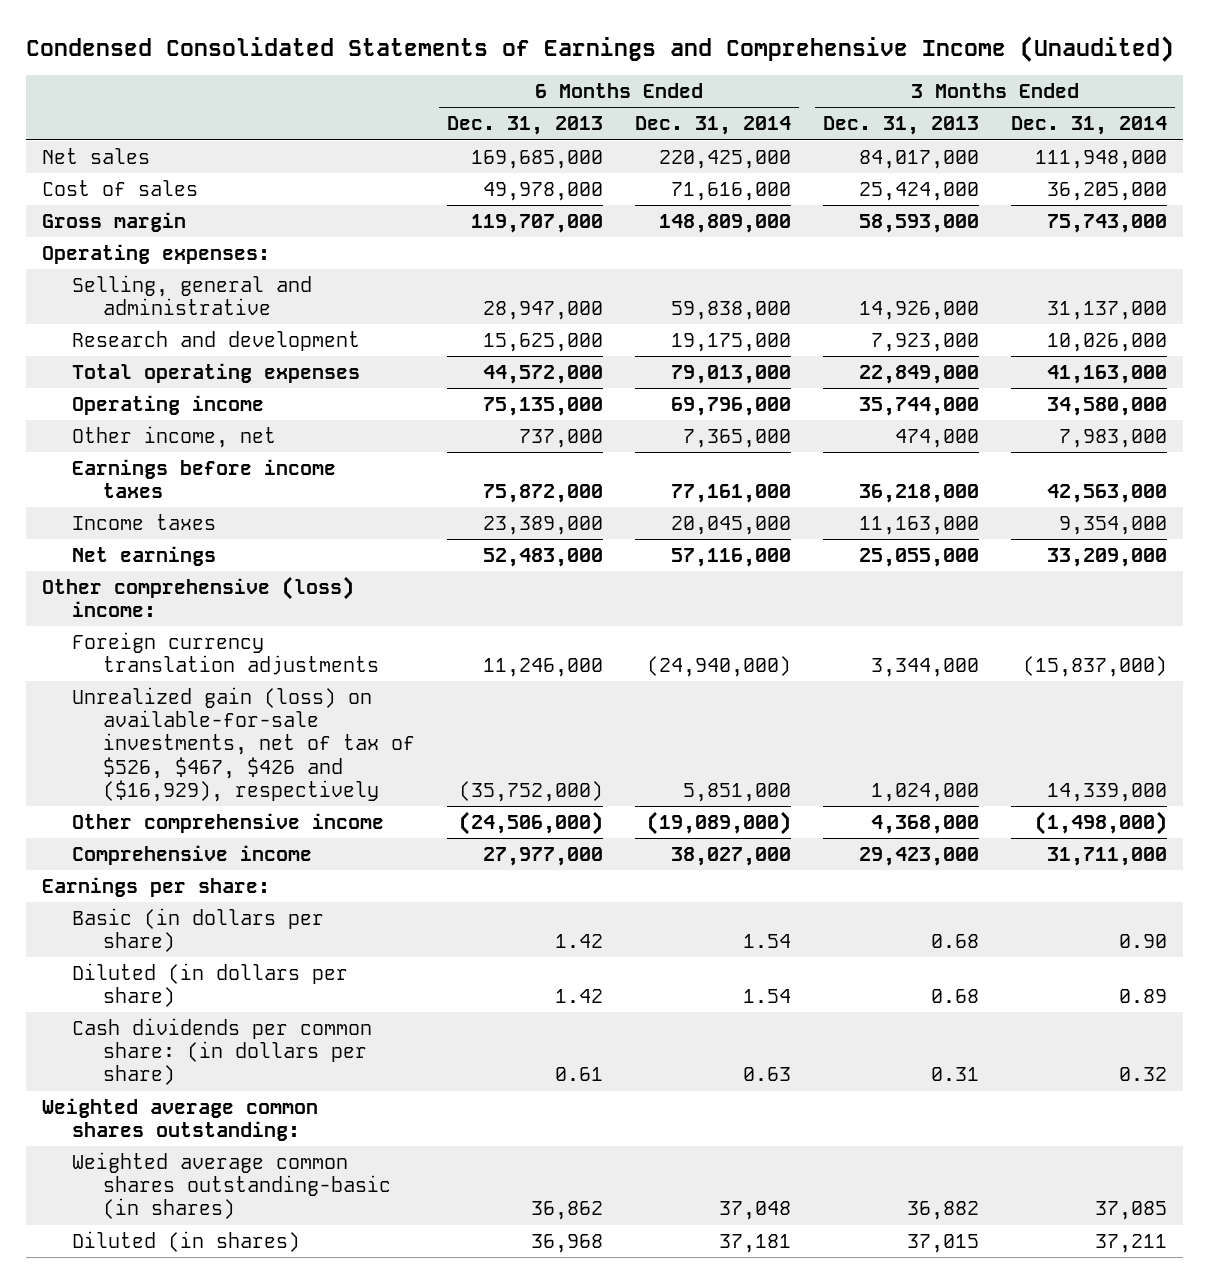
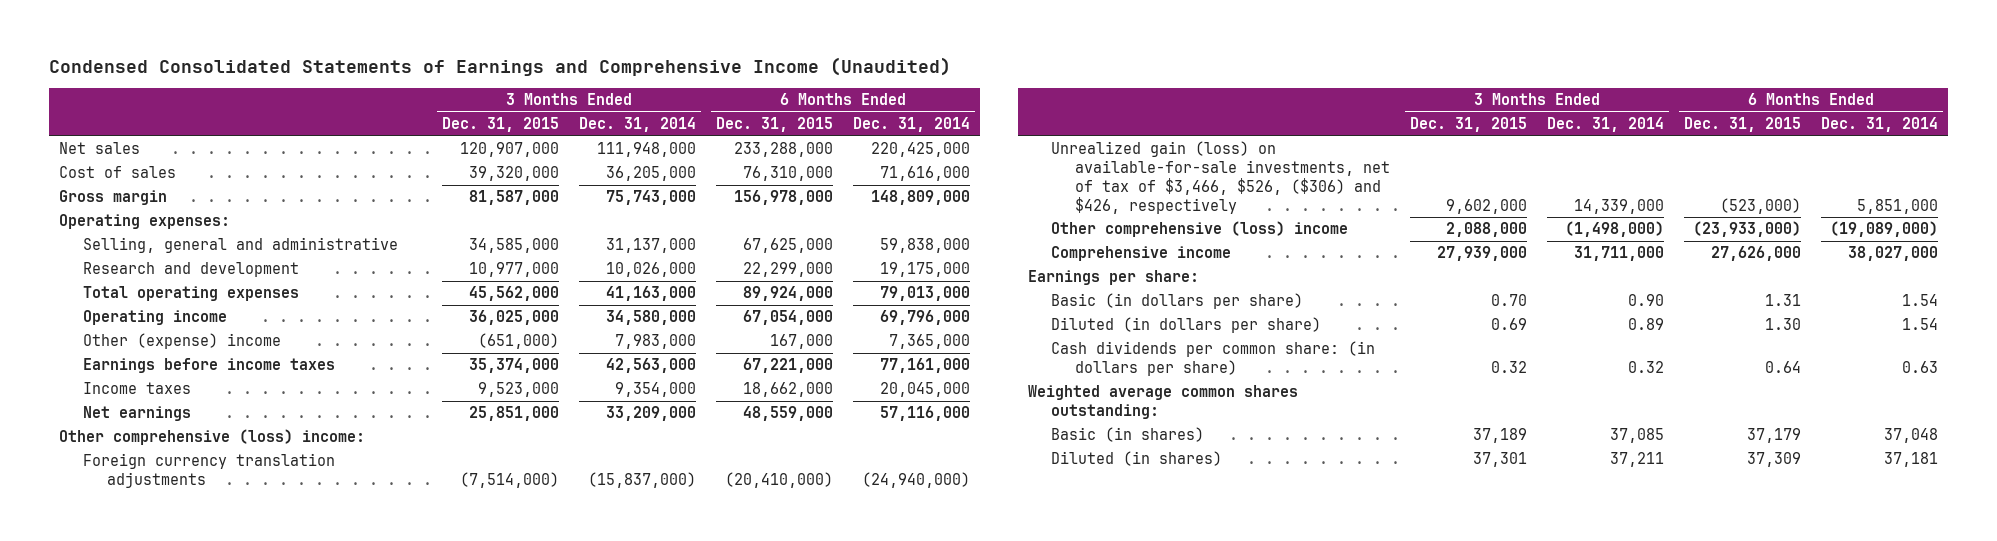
[446,116,603,136] Dec. 31, 2013 -> none
[822,116,979,136] Dec. 31, 2013 -> none
none -> [441,117,559,133] Dec. 31, 2015
none -> [715,117,833,133] Dec. 31, 2015
[72,425,277,448] Other income, net -> [82,333,281,350] Other (expense) income
[72,686,415,803] Unrealized gain (loss) on available-for-sale investments, net of tax of $526, $467, $426 and ($16,929), respectively -> [1051,141,1390,214] Unrealized gain (loss) on available-for-sale investments, net of tax of $3,466, $526, ($306) and $426, respectively
[72,812,385,833] Other comprehensive income -> [1051,221,1349,238] Other comprehensive (loss) income
[72,1151,391,1220] Weighted average common shares outstanding-basic (in shares) -> [1051,427,1205,443] Basic (in shares)

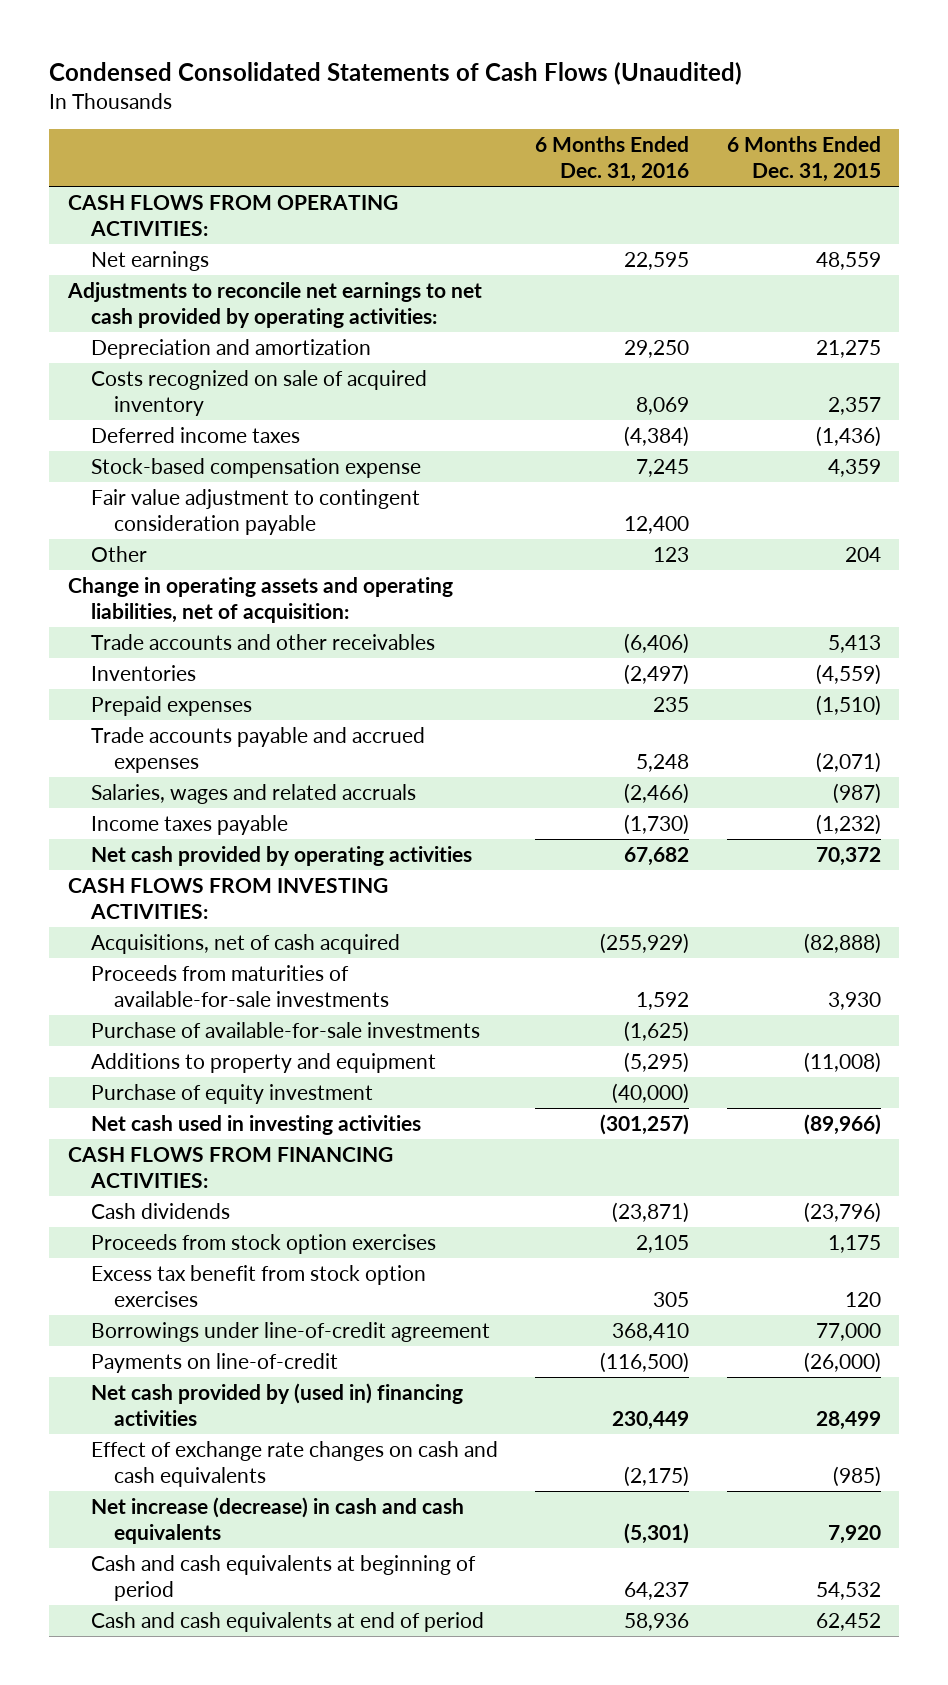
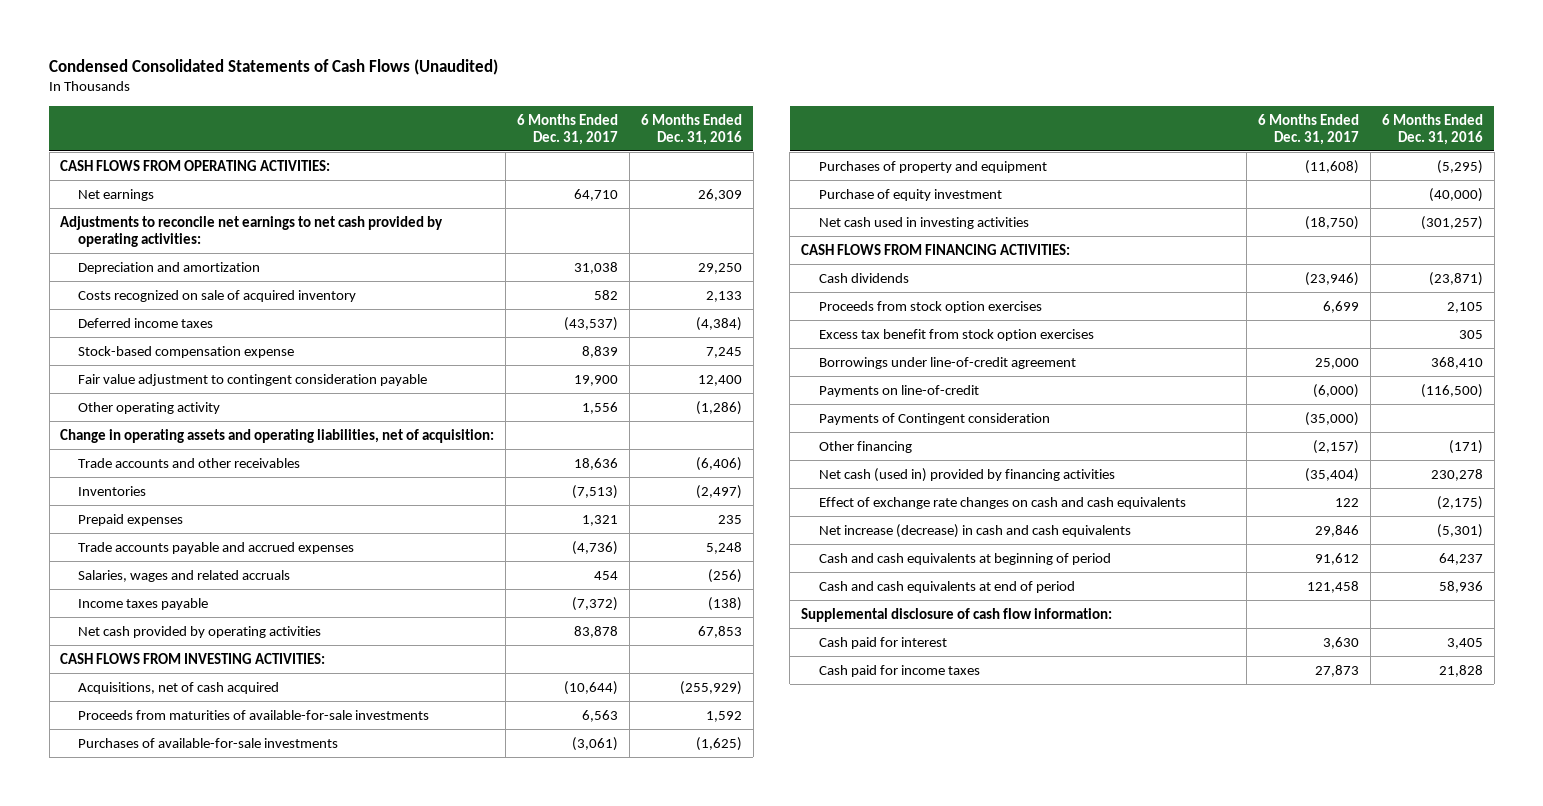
[726,135,881,183] 6 Months Ended Dec. 31, 2015 -> none
none -> [517,113,619,145] 6 Months Ended Dec. 31, 2017
[624,251,690,270] 22,595 -> [697,188,742,201] 26,309
[636,397,690,416] 8,069 -> [705,290,742,302] 2,133
[90,545,147,562] Other -> none
none -> [77,401,220,414] Other operating activity
[624,782,690,804] (2,466) -> [707,568,742,583] (256)
[624,813,690,835] (1,730) -> [707,596,742,611] (138)
[624,846,690,866] 67,682 -> [697,625,742,638] 67,853
[90,1021,480,1038] Purchase of available-for-sale investments -> [77,737,338,748] Purchases of available-for-sale investments
[90,1052,436,1073] Additions to property and equipment -> [818,160,1047,173] Purchases of property and equipment
none -> [818,412,1050,425] Payments of Contingent consideration
none -> [818,440,912,453] Other financing
[90,1382,463,1427] Net cash provided by (used in) financing activities -> [818,467,1115,482] Net cash (used in) provided by financing activities
[612,1411,690,1431] 230,449 -> [1430,468,1483,481] 230,278
none -> [801,607,1113,622] Supplemental disclosure of cash flow information:
none -> [818,636,947,649] Cash paid for interest
none -> [818,664,980,677] Cash paid for income taxes

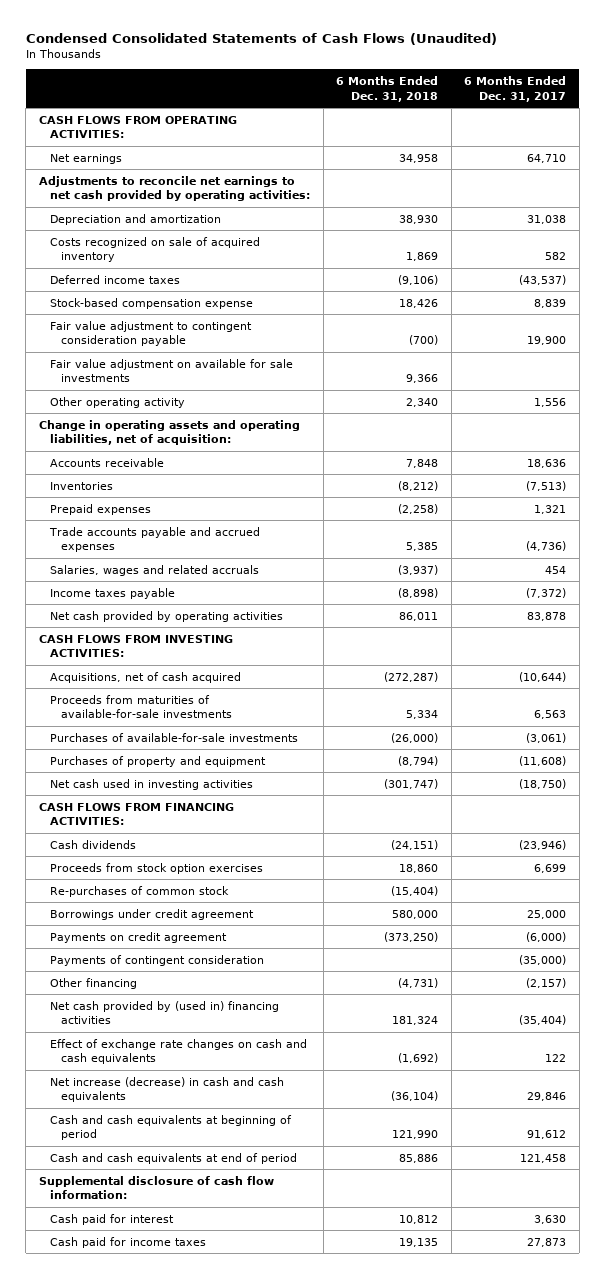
[640,113,742,145] 6 Months Ended Dec. 31, 2016 -> none
none -> [336,76,439,102] 6 Months Ended Dec. 31, 2018
none -> [50,358,294,383] Fair value adjustment on available for sale investments
[77,457,300,468] Trade accounts and other receivables -> [50,457,165,467] Accounts receivable
[818,188,1002,201] Purchase of equity investment -> none
[818,328,1094,341] Excess tax benefit from stock option exercises -> none
none -> [50,885,230,897] Re-purchases of common stock
[818,356,1076,369] Borrowings under line-of-credit agreement -> [50,908,255,920] Borrowings under credit agreement
[818,384,979,397] Payments on line-of-credit -> [50,931,228,943] Payments on credit agreement
[818,412,1050,425] Payments of Contingent consideration -> [50,954,265,966] Payments of contingent consideration
[818,467,1115,482] Net cash (used in) provided by financing activities -> [50,1000,280,1025] Net cash provided by (used in) financing activities

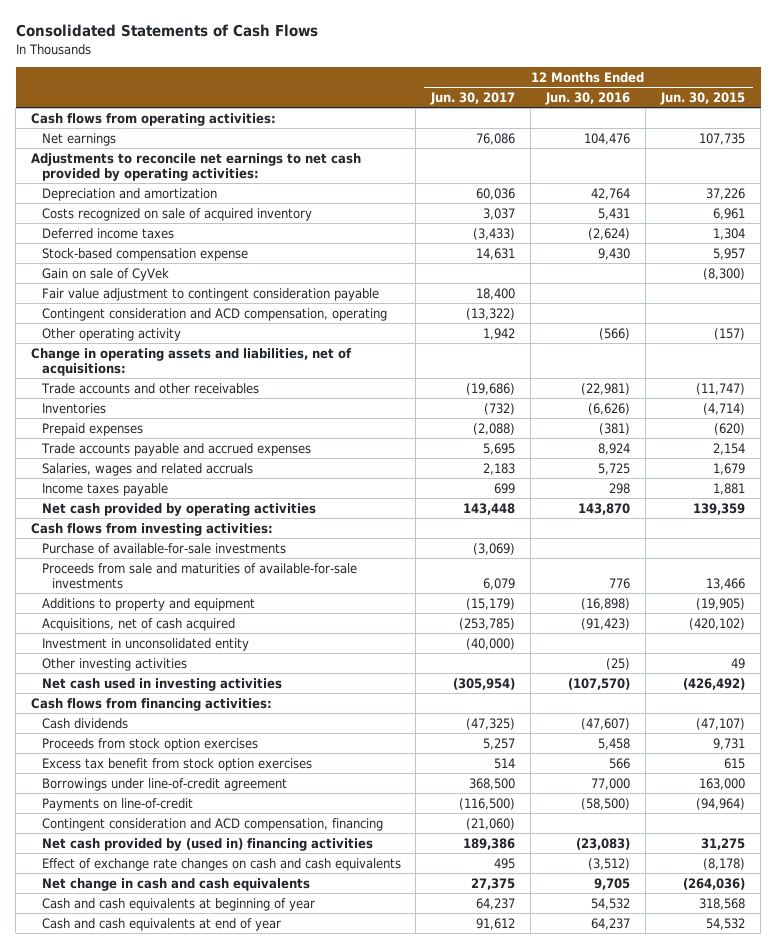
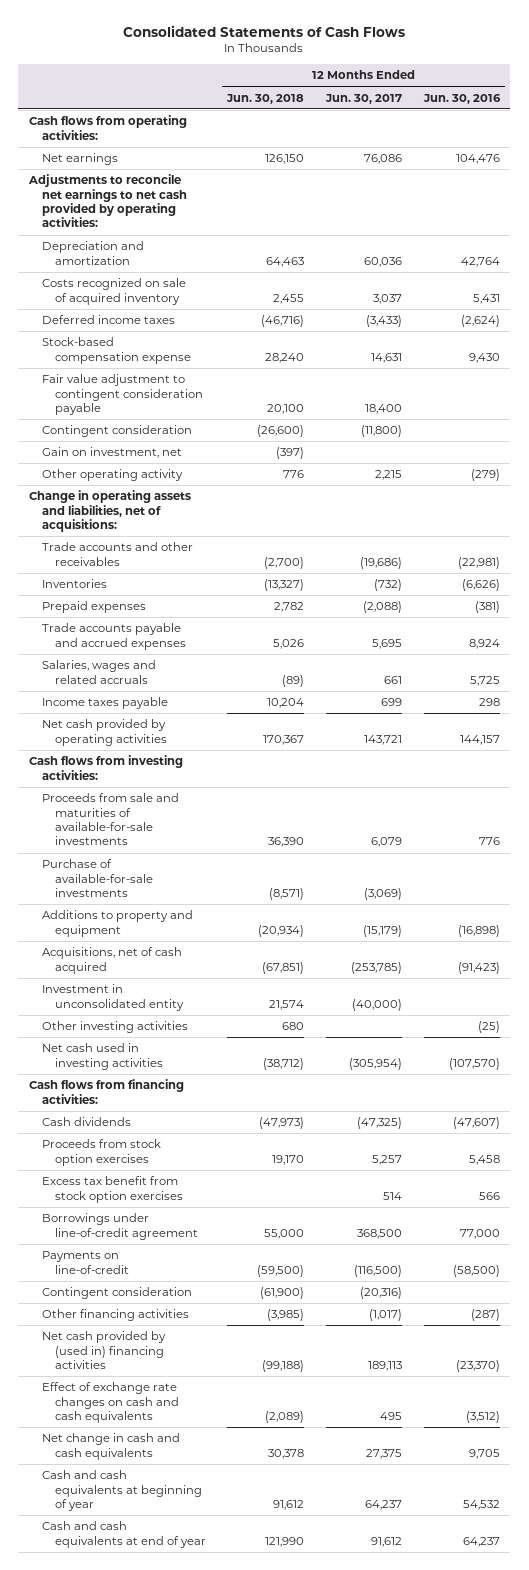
[660,91,746,105] Jun. 30, 2015 -> none
none -> [226,93,305,104] Jun. 30, 2018
[41,267,169,281] Gain on sale of CyVek -> none
[41,307,387,321] Contingent consideration and ACD compensation, operating -> [42,425,193,438] Contingent consideration
[466,307,516,320] (13,322) -> [361,425,403,438] (11,800)
none -> [42,447,183,459] Gain on investment, net
[483,327,516,340] 1,942 -> [375,470,403,481] 2,215
[599,327,631,340] (566) -> [470,469,500,482] (279)
[483,462,516,475] 2,183 -> [384,675,403,684] 661
[463,502,516,515] 143,448 -> [364,734,403,745] 143,721
[578,502,631,515] 143,870 -> [459,734,500,745] 144,157
[41,542,286,554] Purchase of available-for-sale investments -> [42,859,153,898] Purchase of available-for-sale investments
[41,817,383,831] Contingent consideration and ACD compensation, financing -> [42,1287,193,1300] Contingent consideration
[466,817,516,830] (21,060) -> [360,1287,403,1300] (20,316)
none -> [42,1309,190,1322] Other financing activities
[463,837,516,850] 189,386 -> [368,1361,403,1372] 189,113
[576,837,631,850] (23,083) -> [455,1360,500,1373] (23,370)

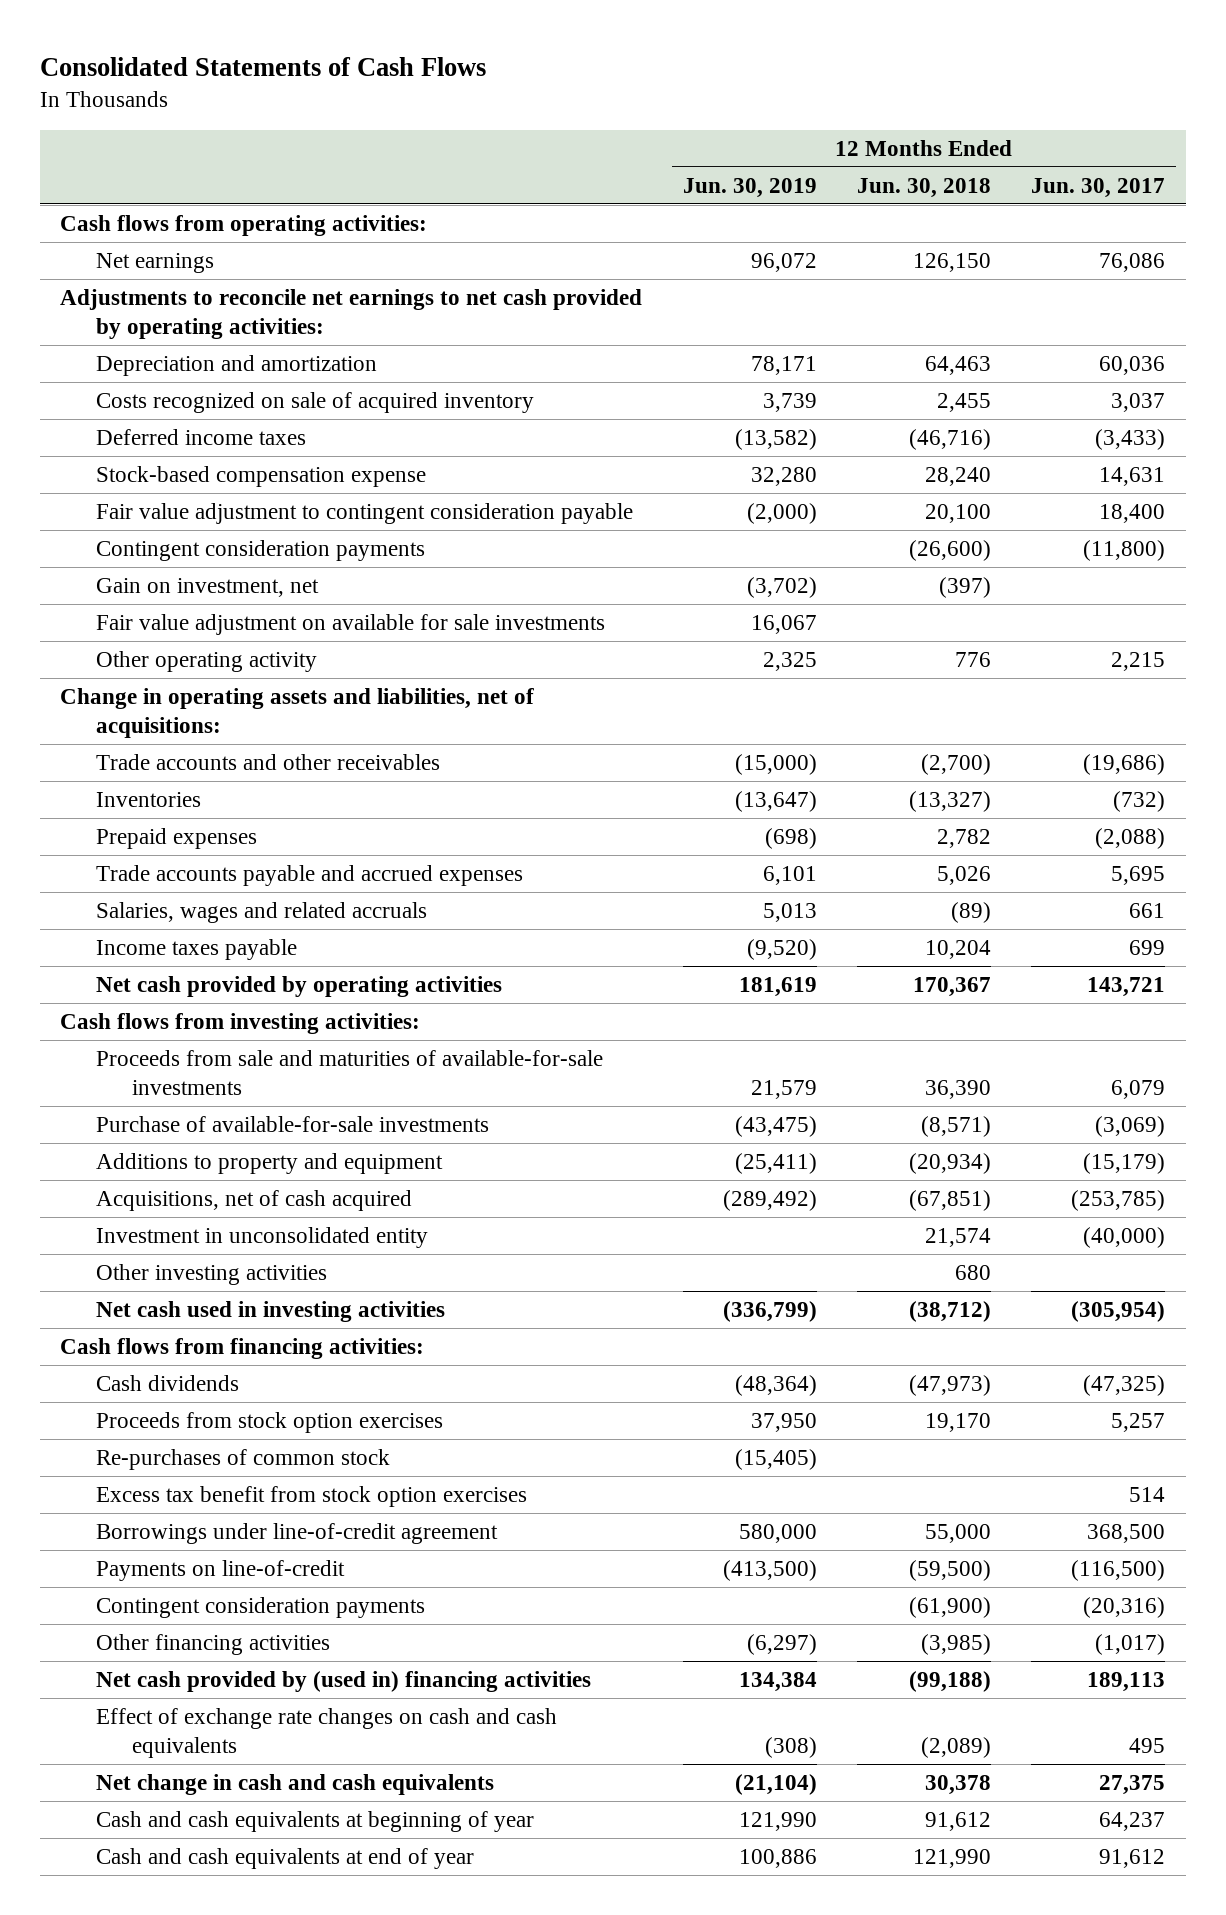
[422,93,501,104] Jun. 30, 2016 -> none
none -> [682,177,817,198] Jun. 30, 2019
[42,425,193,438] Contingent consideration -> [96,539,426,561] Contingent consideration payments
none -> [96,613,606,635] Fair value adjustment on available for sale investments
none -> [96,1448,391,1470] Re-purchases of common stock
[42,1287,193,1300] Contingent consideration -> [96,1596,426,1618] Contingent consideration payments

